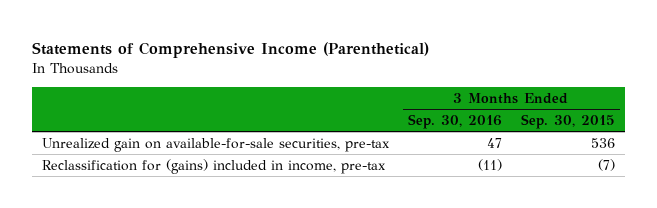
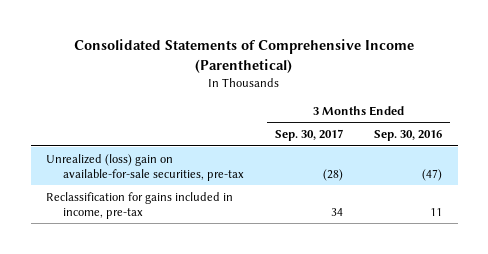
[32,41,430,58] Statements of Comprehensive Income (Parenthetical) -> [74,39,415,73] Consolidated Statements of Comprehensive Income (Parenthetical)
[521,114,616,130] Sep. 30, 2015 -> none
none -> [274,129,343,142] Sep. 30, 2017
[41,138,390,153] Unrealized gain on available-for-sale securities, pre-tax -> [46,153,244,181] Unrealized (loss) gain on available-for-sale securities, pre-tax
[486,138,502,149] 47 -> [422,168,443,181] (47)
[41,159,386,175] Reclassification for (gains) included in income, pre-tax -> [46,191,234,219] Reclassification for gains included in income, pre-tax
[477,159,502,172] (11) -> [430,207,443,216] 11

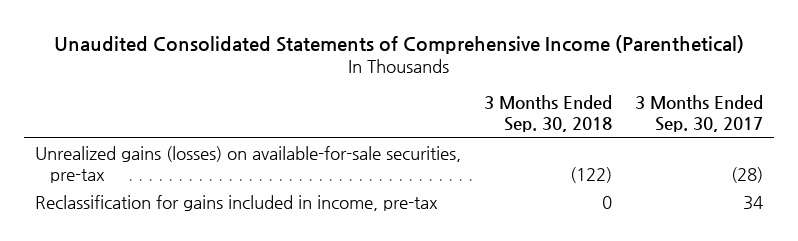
[74,39,415,73] Consolidated Statements of Comprehensive Income (Parenthetical) -> [54,34,745,54] Unaudited Consolidated Statements of Comprehensive Income (Parenthetical)
[374,130,443,142] Sep. 30, 2016 -> none
none -> [484,95,613,132] 3 Months Ended Sep. 30, 2018
[46,153,244,181] Unrealized (loss) gain on available-for-sale securities, pre-tax -> [35,146,462,183] Unrealized gains (losses) on available-for-sale securities, pre-tax

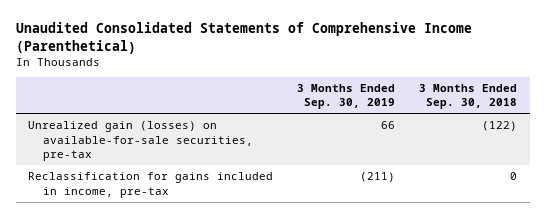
[634,95,763,132] 3 Months Ended Sep. 30, 2017 -> none
none -> [297,83,396,110] 3 Months Ended Sep. 30, 2019
[35,146,462,183] Unrealized gains (losses) on available-for-sale securities, pre-tax -> [28,121,253,161] Unrealized gain (losses) on available-for-sale securities, pre-tax

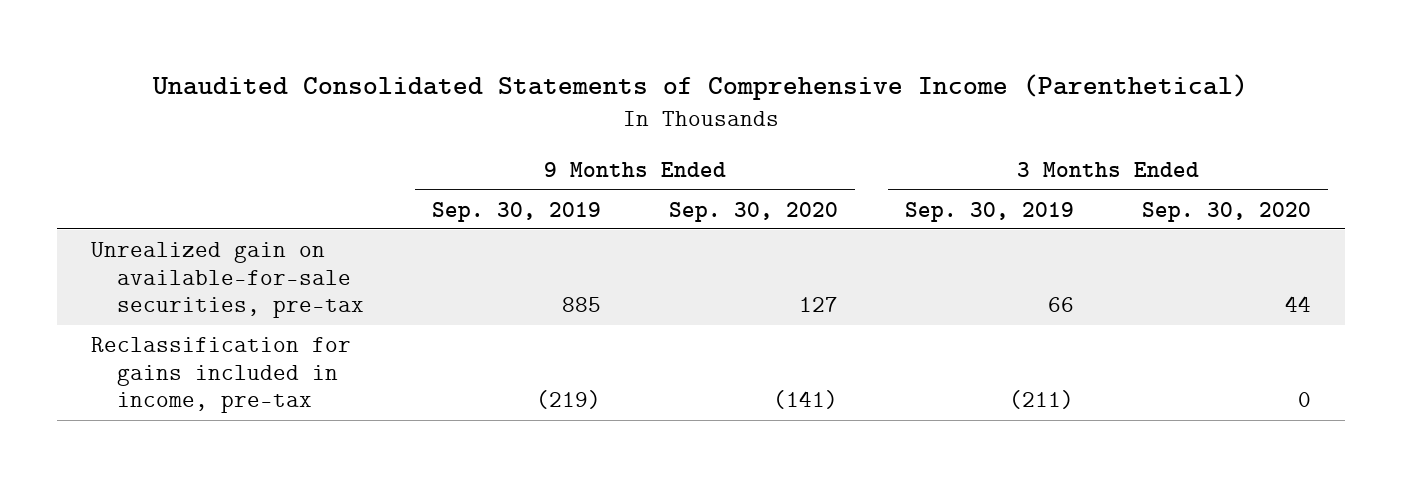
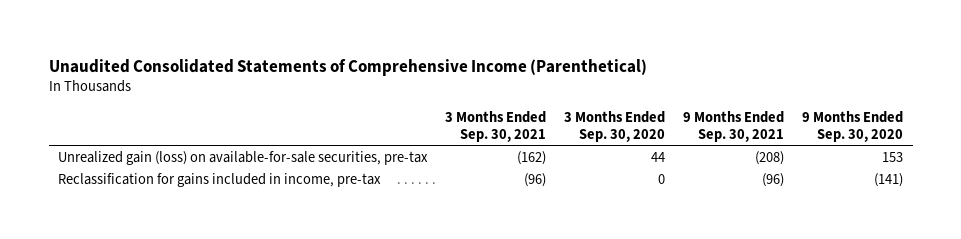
[432,201,602,222] Sep. 30, 2019 -> none
[905,201,1075,222] Sep. 30, 2019 -> none
none -> [444,110,546,142] 3 Months Ended Sep. 30, 2021
none -> [683,110,785,142] 9 Months Ended Sep. 30, 2021
[91,241,365,319] Unrealized gain on available-for-sale securities, pre-tax -> [57,150,428,165] Unrealized gain (loss) on available-for-sale securities, pre-tax
[798,297,838,313] 127 -> [882,151,904,162] 153

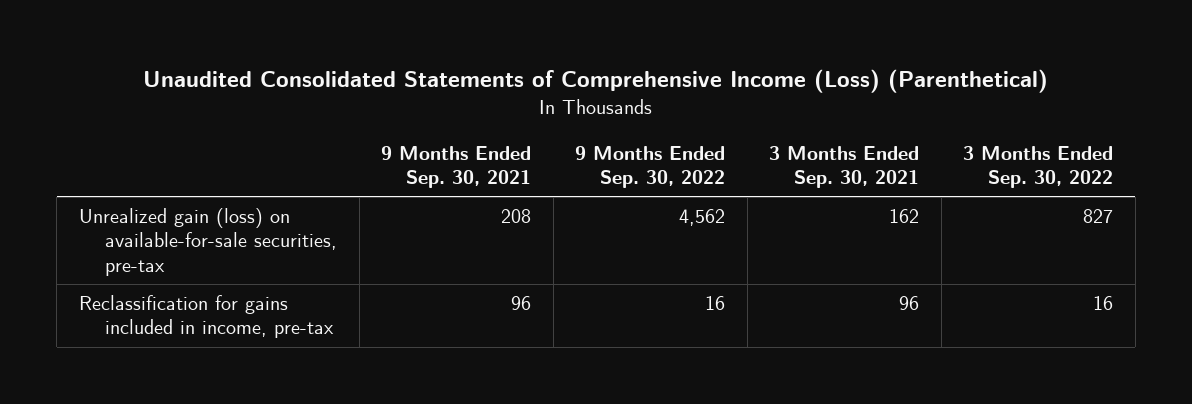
[48,58,647,76] Unaudited Consolidated Statements of Comprehensive Income (Parenthetical) -> [143,69,1049,94] Unaudited Consolidated Statements of Comprehensive Income (Loss) (Parenthetical)
[564,110,666,142] 3 Months Ended Sep. 30, 2020 -> none
[802,110,904,142] 9 Months Ended Sep. 30, 2020 -> none
none -> [575,145,726,188] 9 Months Ended Sep. 30, 2022
none -> [963,145,1114,188] 3 Months Ended Sep. 30, 2022
[516,150,546,165] (162) -> [889,208,920,223] 162
[755,150,785,165] (208) -> [501,208,532,223] 208
[523,172,546,187] (96) -> [899,295,920,310] 96
[762,172,785,187] (96) -> [511,295,532,310] 96

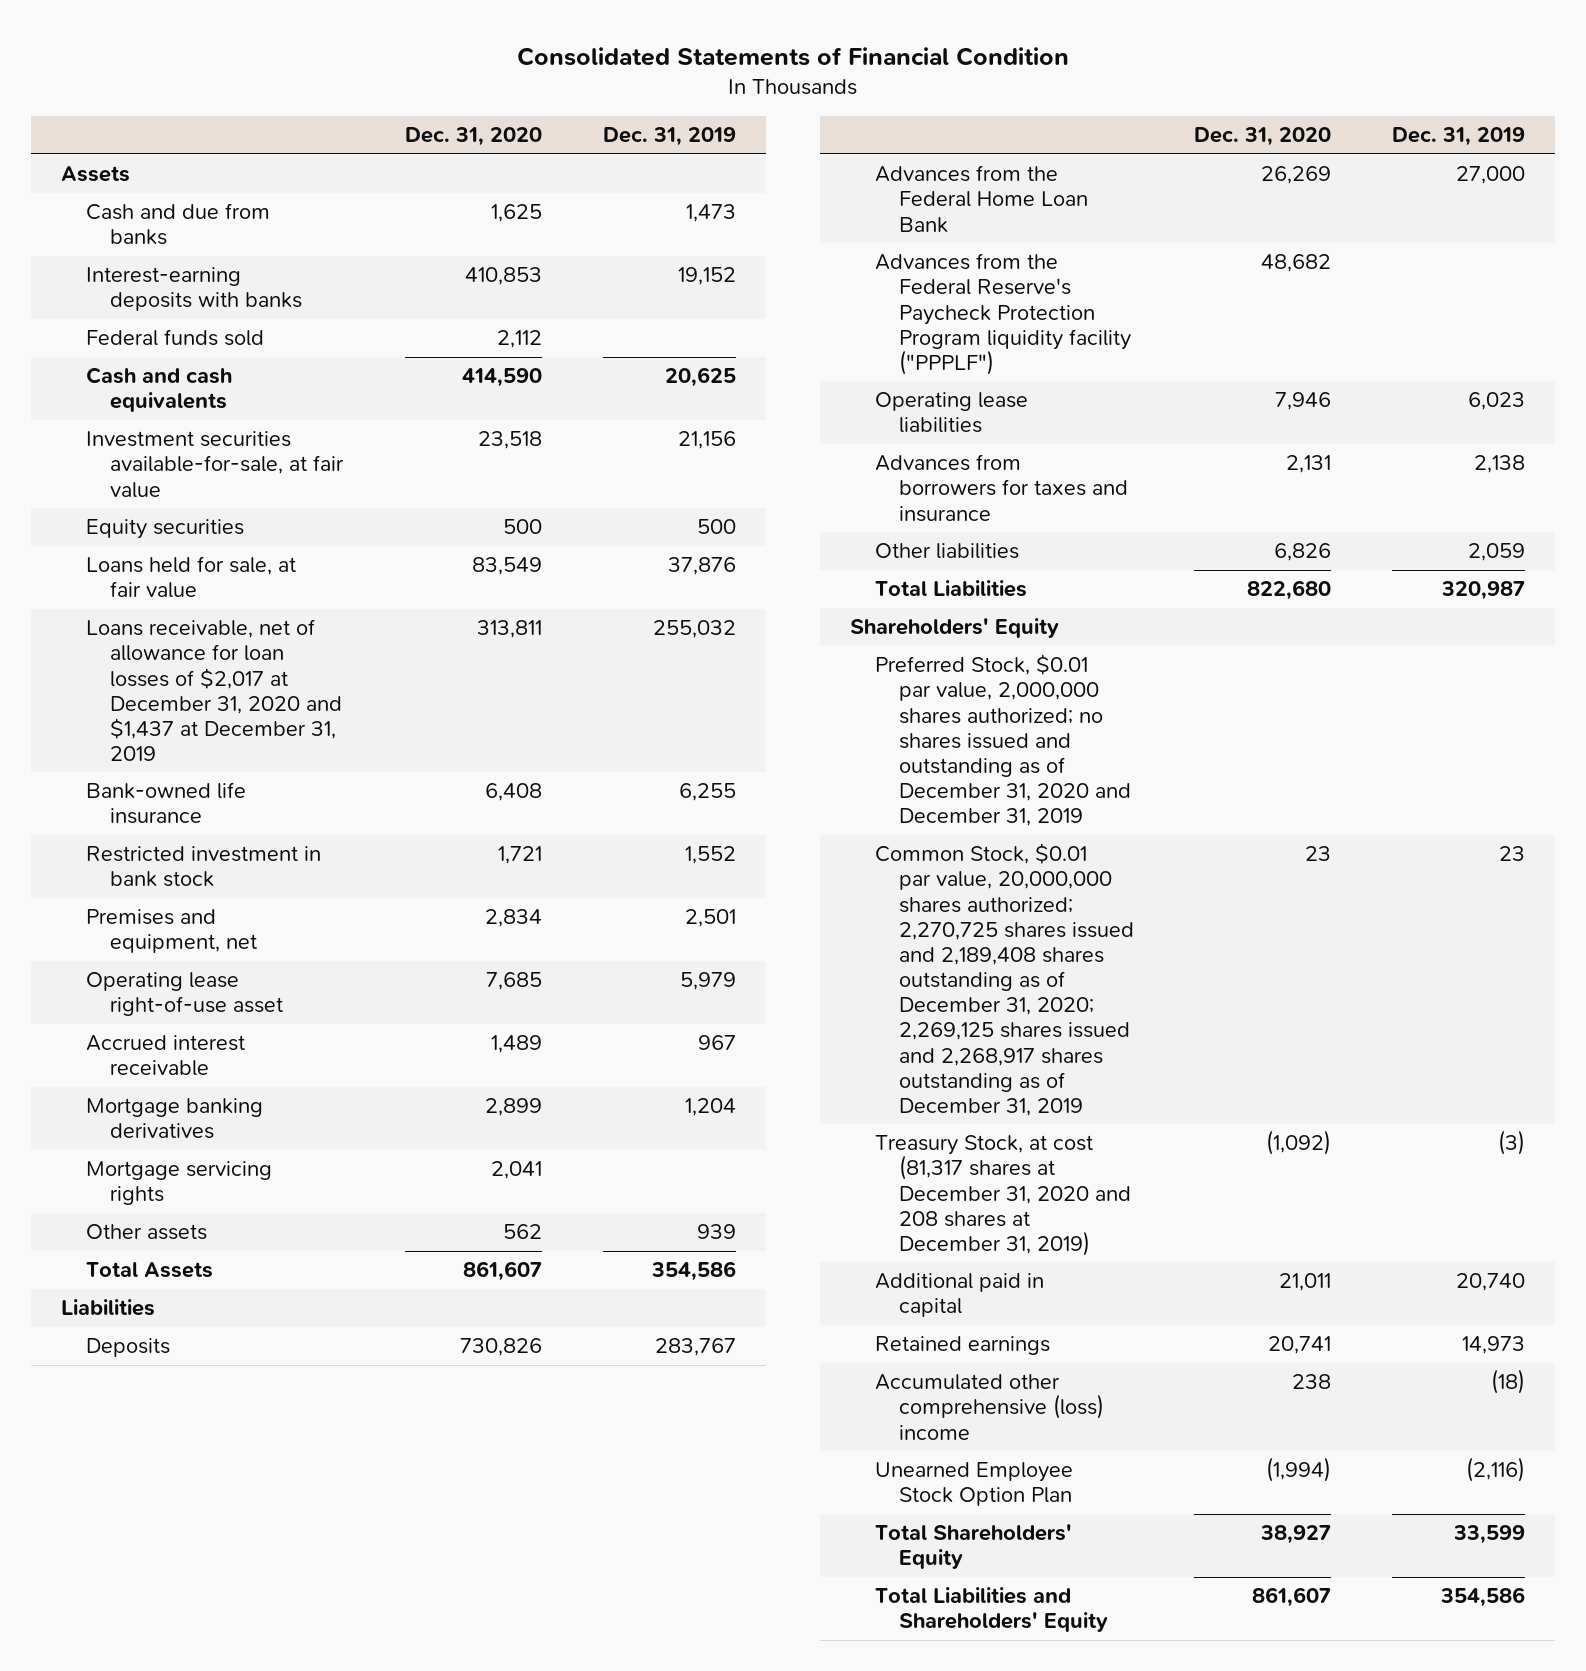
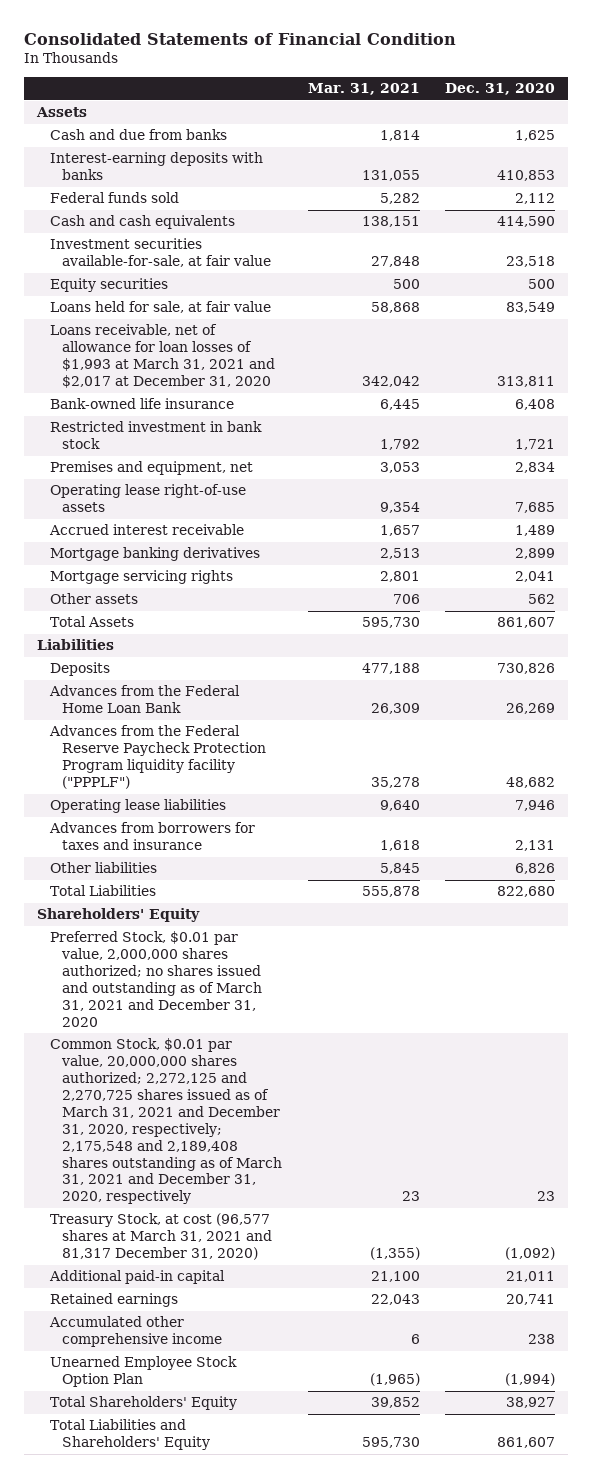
[602,127,736,147] Dec. 31, 2019 -> none
none -> [307,83,420,96] Mar. 31, 2021
[85,619,343,762] Loans receivable, net of allowance for loan losses of $2,017 at December 31, 2020 and $1,437 at December 31, 2019 -> [49,324,276,389] Loans receivable, net of allowance for loan losses of $1,993 at March 31, 2021 and $2,017 at December 31, 2020
[85,972,284,1017] Operating lease right-of-use asset -> [49,484,246,513] Operating lease right-of-use assets
[874,253,1132,375] Advances from the Federal Reserve's Paycheck Protection Program liquidity facility ("PPPLF") -> [48,725,267,790] Advances from the Federal Reserve Paycheck Protection Program liquidity facility ("PPPLF")
[874,654,1132,827] Preferred Stock, $0.01 par value, 2,000,000 shares authorized; no shares issued and outstanding as of December 31, 2020 and December 31, 2019 -> [49,931,263,1027] Preferred Stock, $0.01 par value, 2,000,000 shares authorized; no shares issued and outstanding as of March 31, 2021 and December 31, 2020
[874,843,1135,1116] Common Stock, $0.01 par value, 20,000,000 shares authorized; 2,270,725 shares issued and 2,189,408 shares outstanding as of December 31, 2020; 2,269,125 shares issued and 2,268,917 shares outstanding as of December 31, 2019 -> [49,1038,283,1205] Common Stock, $0.01 par value, 20,000,000 shares authorized; 2,272,125 and 2,270,725 shares issued as of March 31, 2021 and December 31, 2020, respectively; 2,175,548 and 2,189,408 shares outstanding as of March 31, 2021 and December 31, 2020, respectively
[874,1135,1132,1256] Treasury Stock, at cost (81,317 shares at December 31, 2020 and 208 shares at December 31, 2019) -> [49,1213,273,1261] Treasury Stock, at cost (96,577 shares at March 31, 2021 and 81,317 December 31, 2020)
[874,1273,1044,1318] Additional paid in capital -> [48,1270,225,1285] Additional paid-in capital
[874,1374,1105,1440] Accumulated other comprehensive (loss) income -> [48,1316,223,1348] Accumulated other comprehensive income

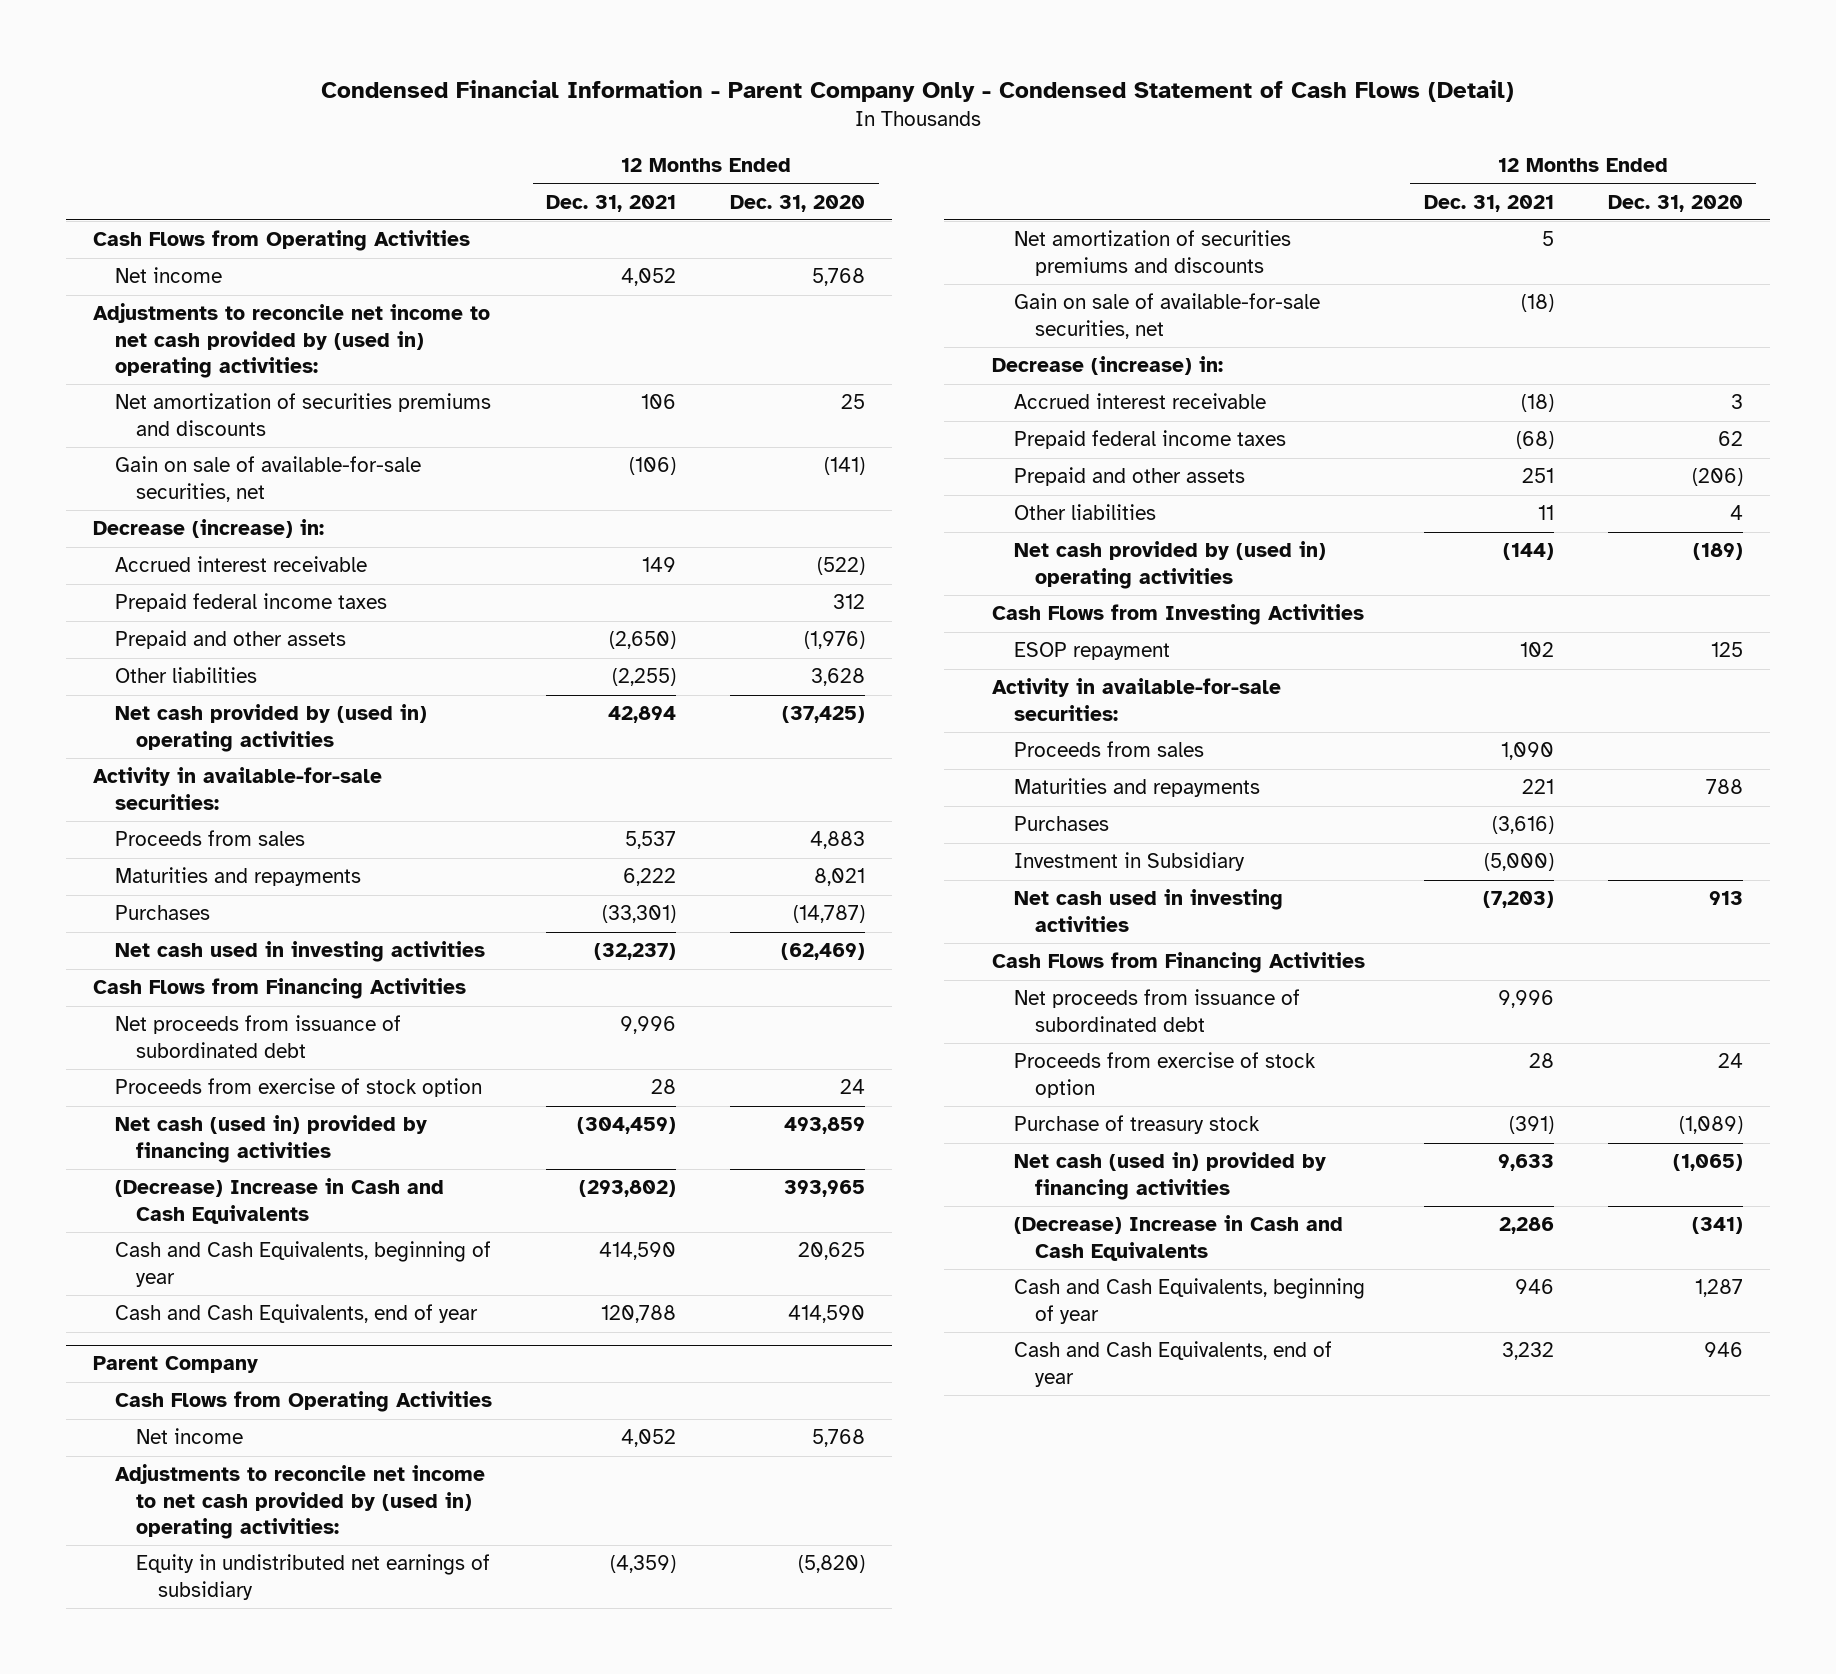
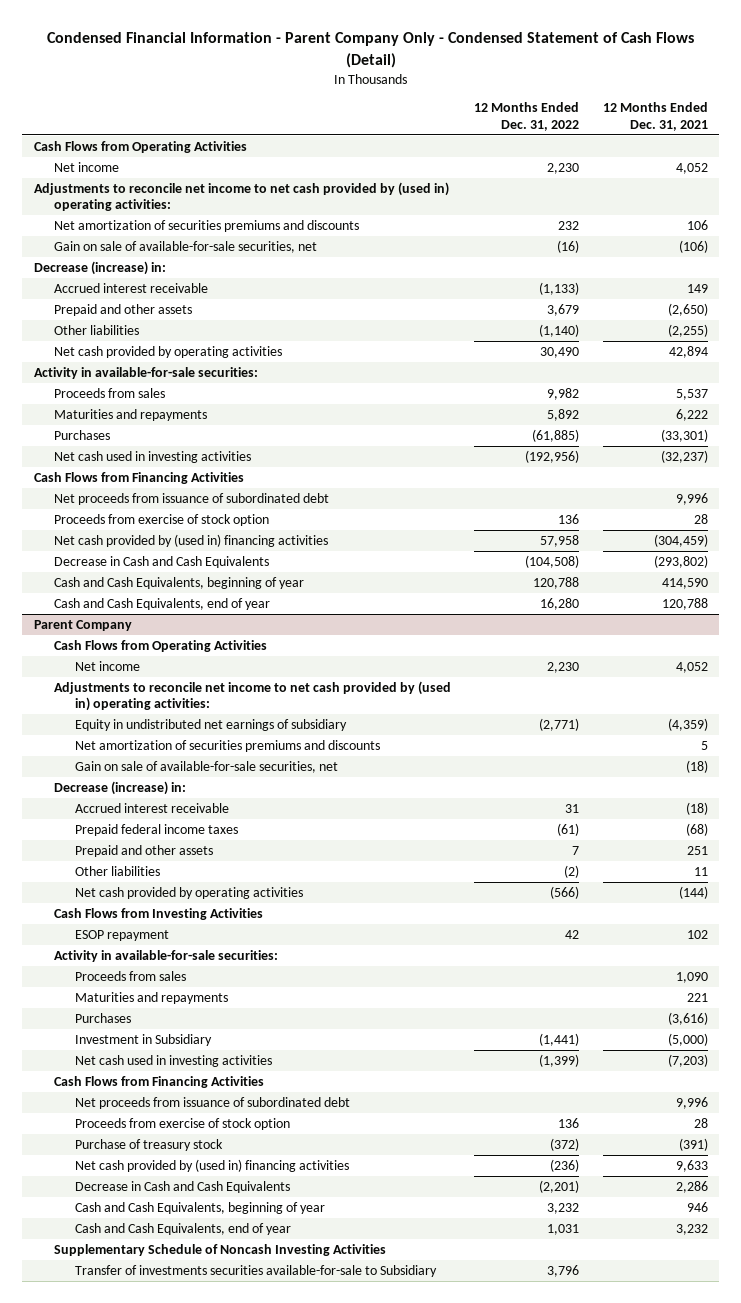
[730,194,866,212] Dec. 31, 2020 -> none
none -> [474,102,580,131] 12 Months Ended Dec. 31, 2022
[114,593,387,613] Prepaid federal income taxes -> none
[114,704,427,752] Net cash provided by (used in) operating activities -> [54,345,283,358] Net cash provided by operating activities
[114,1115,427,1163] Net cash (used in) provided by financing activities -> [54,533,329,547] Net cash provided by (used in) financing activities
[114,1178,444,1224] (Decrease) Increase in Cash and Cash Equivalents -> [54,555,270,568] Decrease in Cash and Cash Equivalents
[1013,541,1326,589] Net cash provided by (used in) operating activities -> [74,886,303,899] Net cash provided by operating activities
[1013,1152,1326,1200] Net cash (used in) provided by financing activities -> [74,1158,349,1172] Net cash provided by (used in) financing activities
[1013,1215,1343,1261] (Decrease) Increase in Cash and Cash Equivalents -> [74,1180,290,1193] Decrease in Cash and Cash Equivalents
none -> [54,1243,387,1256] Supplementary Schedule of Noncash Investing Activities
none -> [74,1264,437,1277] Transfer of investments securities available-for-sale to Subsidiary

